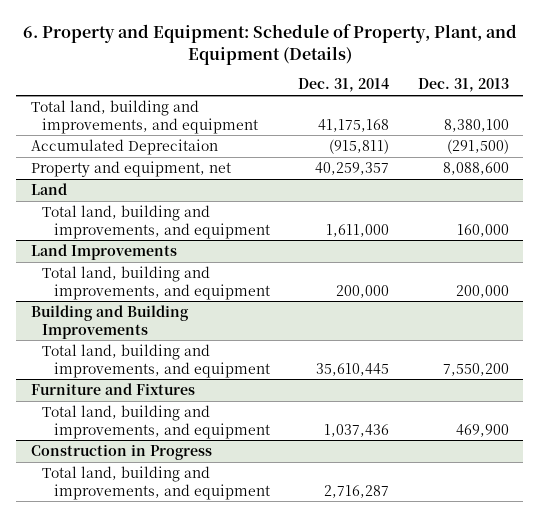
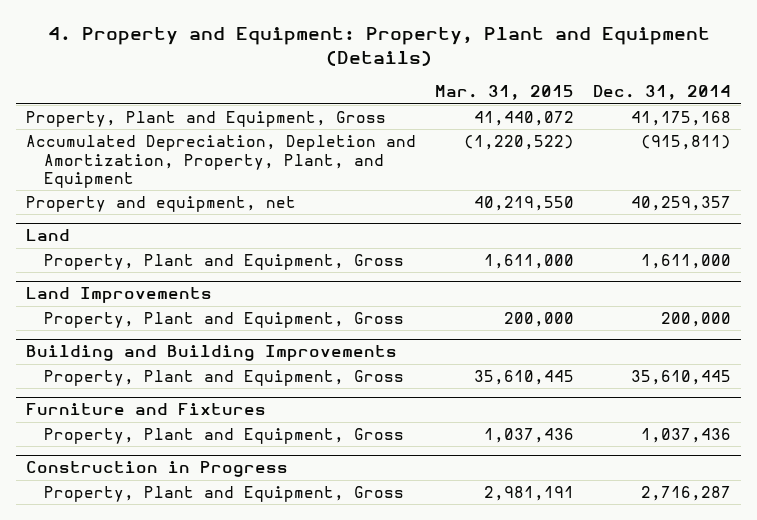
[22,24,517,65] 6. Property and Equipment: Schedule of Property, Plant, and Equipment (Details) -> [47,27,710,67] 4. Property and Equipment: Property, Plant and Equipment (Details)
[417,78,509,93] Dec. 31, 2013 -> none
none -> [435,85,575,101] Mar. 31, 2015
[30,99,259,134] Total land, building and improvements, and equipment -> [25,111,386,128] Property, Plant and Equipment, Gross
[30,138,218,155] Accumulated Deprecitaion -> [25,135,416,189] Accumulated Depreciation, Depletion and Amortization, Property, Plant, and Equipment
[42,204,270,239] Total land, building and improvements, and equipment -> [44,254,405,271] Property, Plant and Equipment, Gross
[42,265,270,300] Total land, building and improvements, and equipment -> [44,312,405,329] Property, Plant and Equipment, Gross
[42,343,270,378] Total land, building and improvements, and equipment -> [44,370,405,387] Property, Plant and Equipment, Gross
[42,404,270,439] Total land, building and improvements, and equipment -> [44,428,405,445] Property, Plant and Equipment, Gross
[42,465,270,500] Total land, building and improvements, and equipment -> [44,486,405,503] Property, Plant and Equipment, Gross

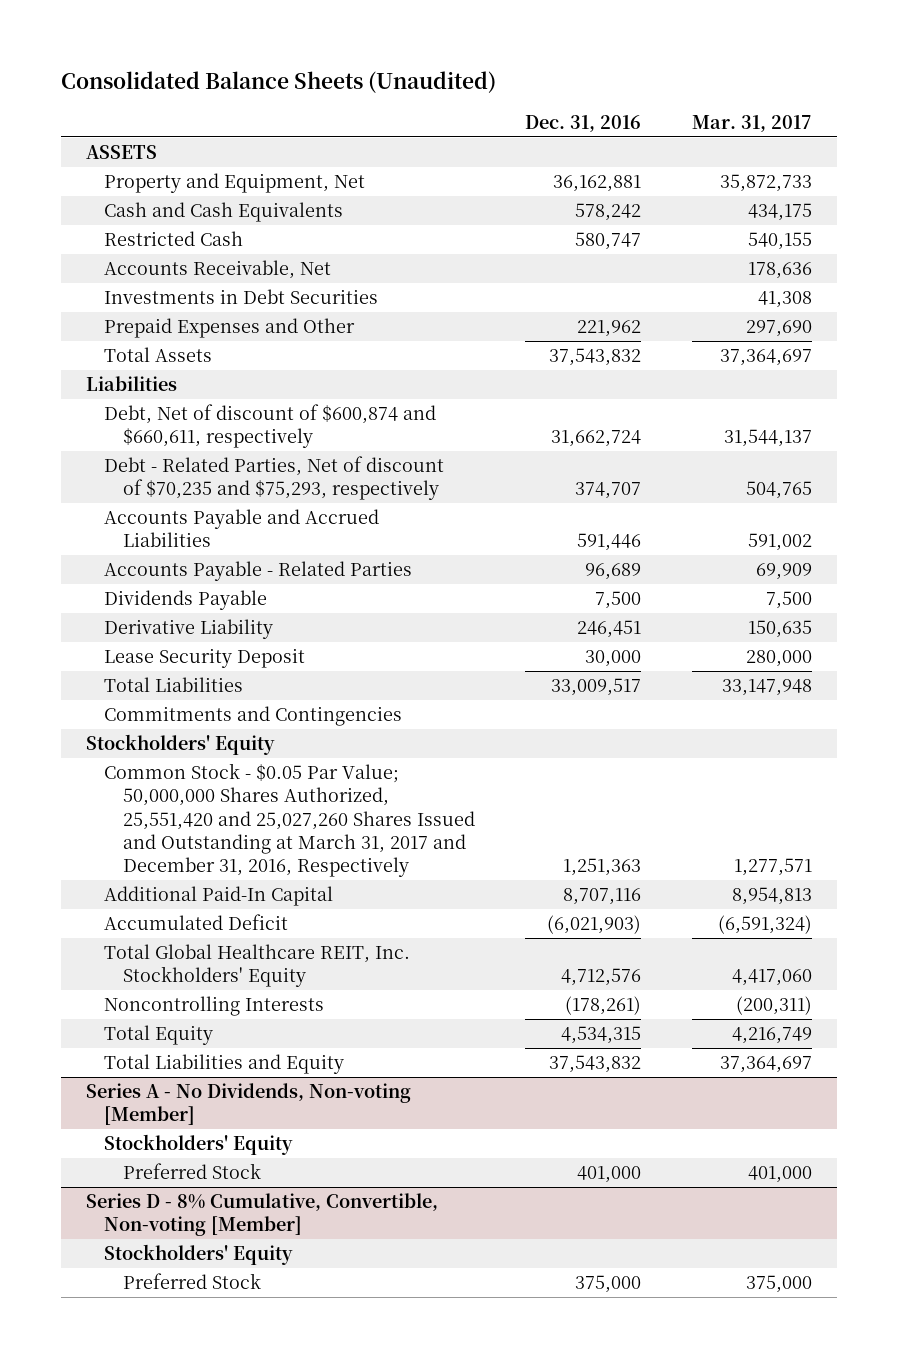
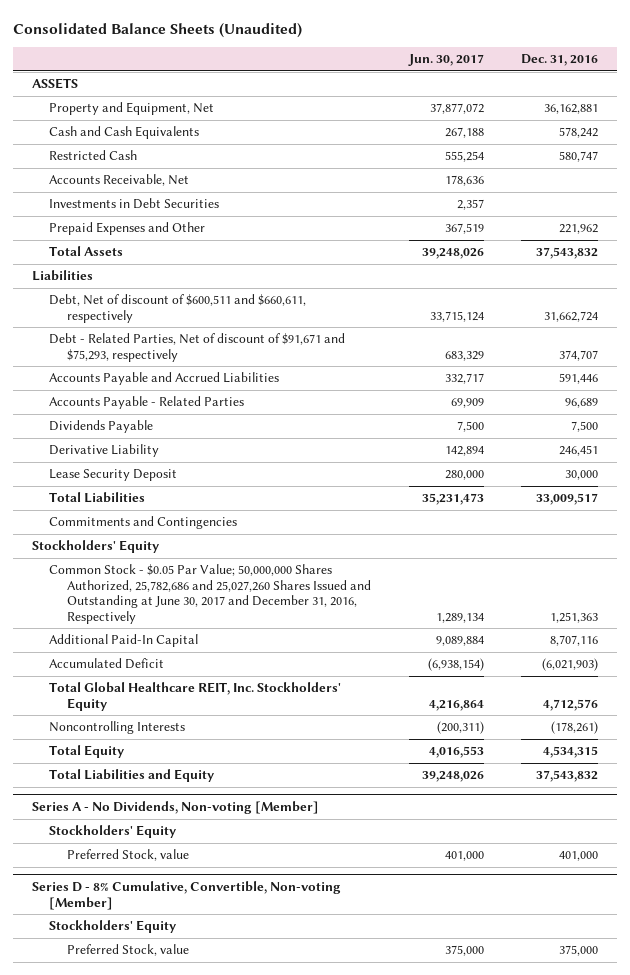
[691,114,812,132] Mar. 31, 2017 -> none
none -> [407,54,484,67] Jun. 30, 2017
[104,404,437,449] Debt, Net of discount of $600,874 and $660,611, respectively -> [49,294,307,323] Debt, Net of discount of $600,511 and $660,611, respectively
[104,456,445,501] Debt - Related Parties, Net of discount of $70,235 and $75,293, respectively -> [49,333,346,362] Debt - Related Parties, Net of discount of $91,671 and $75,293, respectively
[104,763,475,877] Common Stock - $0.05 Par Value; 50,000,000 Shares Authorized, 25,551,420 and 25,027,260 Shares Issued and Outstanding at March 31, 2017 and December 31, 2016, Respectively -> [49,564,372,624] Common Stock - $0.05 Par Value; 50,000,000 Shares Authorized, 25,782,686 and 25,027,260 Shares Issued and Outstanding at June 30, 2017 and December 31, 2016, Respectively
[122,1163,261,1180] Preferred Stock -> [67,849,190,862] Preferred Stock, value
[122,1273,261,1290] Preferred Stock -> [67,944,190,957] Preferred Stock, value

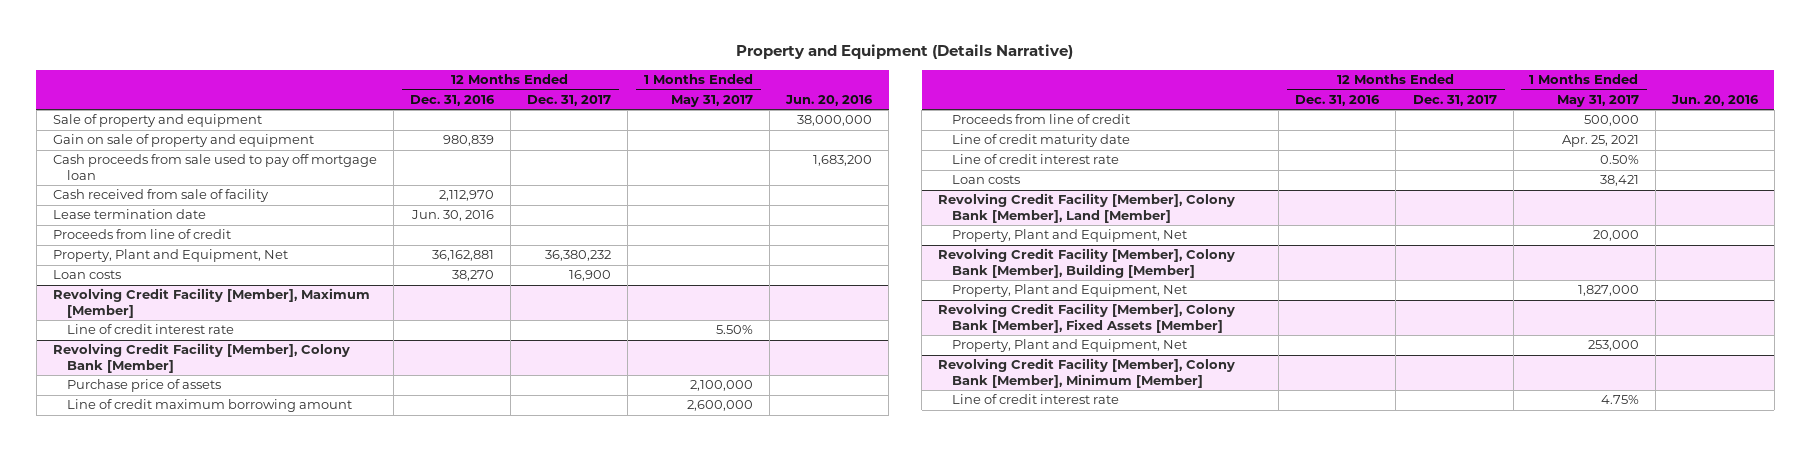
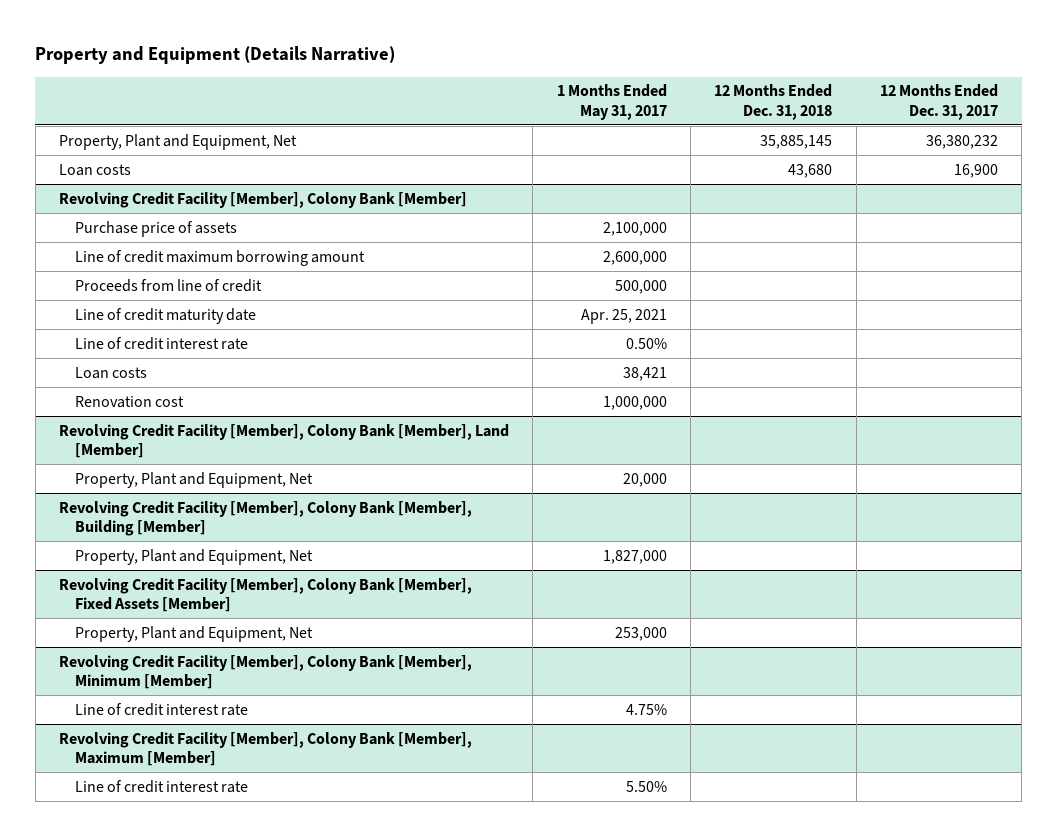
[409,94,495,106] Dec. 31, 2016 -> none
[785,94,874,106] Jun. 20, 2016 -> none
none -> [714,84,833,120] 12 Months Ended Dec. 31, 2018
[52,114,262,128] Sale of property and equipment -> none
[52,134,314,148] Gain on sale of property and equipment -> none
[52,154,377,181] Cash proceeds from sale used to pay off mortgage loan -> none
[52,189,269,203] Cash received from sale of facility -> none
[52,209,206,220] Lease termination date -> none
[52,229,231,240] Proceeds from line of credit -> none
[52,288,370,319] Revolving Credit Facility [Member], Maximum [Member] -> none
[66,324,234,335] Line of credit interest rate -> none
none -> [75,395,185,408] Renovation cost
none -> [59,731,473,767] Revolving Credit Facility [Member], Colony Bank [Member], Maximum [Member]
none -> [75,779,249,793] Line of credit interest rate

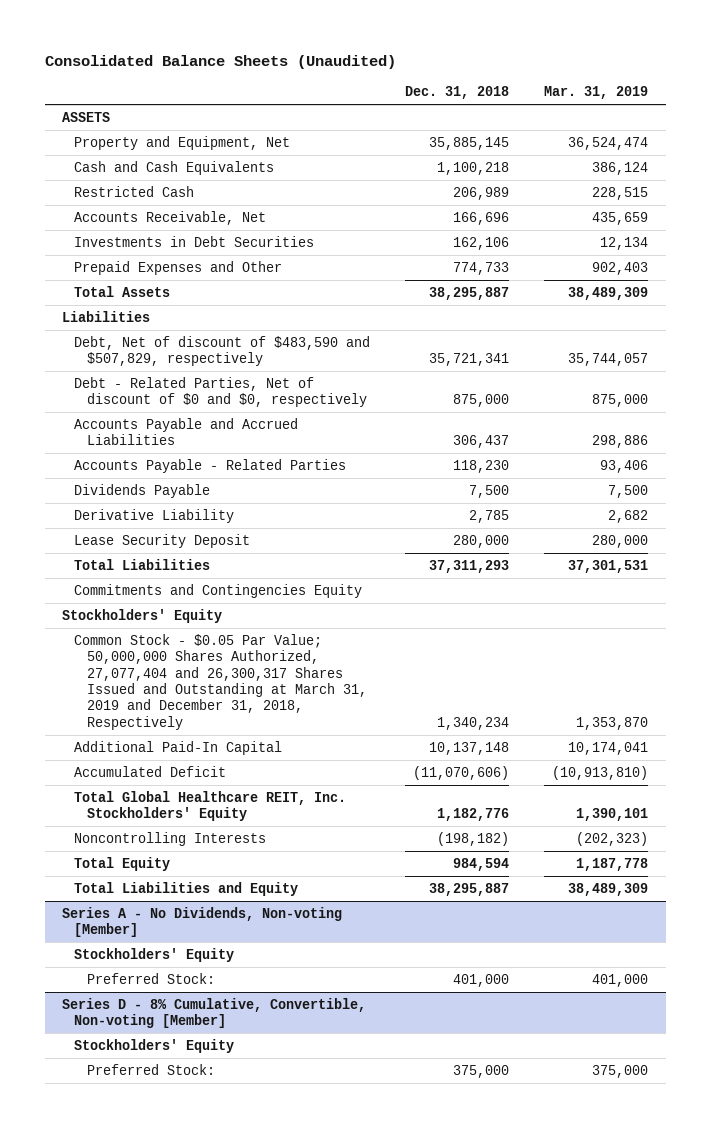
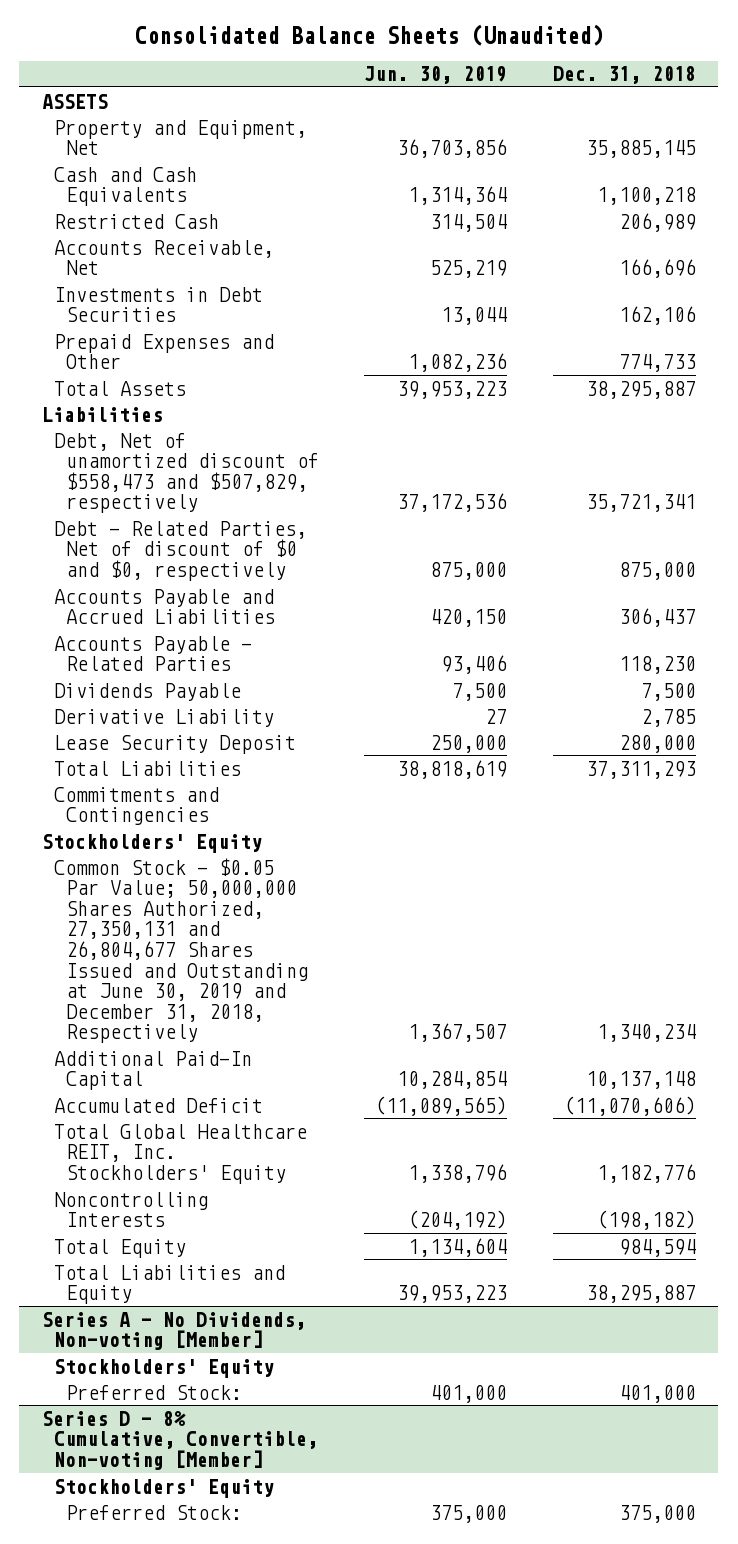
[544,86,649,100] Mar. 31, 2019 -> none
none -> [364,66,508,85] Jun. 30, 2019
[74,335,371,367] Debt, Net of discount of $483,590 and $507,829, respectively -> [53,432,319,514] Debt, Net of unamortized discount of $558,473 and $507,829, respectively
[74,583,363,598] Commitments and Contingencies Equity -> [53,786,219,826] Commitments and Contingencies
[74,633,367,730] Common Stock - $0.05 Par Value; 50,000,000 Shares Authorized, 27,077,404 and 26,300,317 Shares Issued and Outstanding at March 31, 2019 and December 31, 2018, Respectively -> [53,857,308,1044] Common Stock - $0.05 Par Value; 50,000,000 Shares Authorized, 27,350,131 and 26,804,677 Shares Issued and Outstanding at June 30, 2019 and December 31, 2018, Respectively

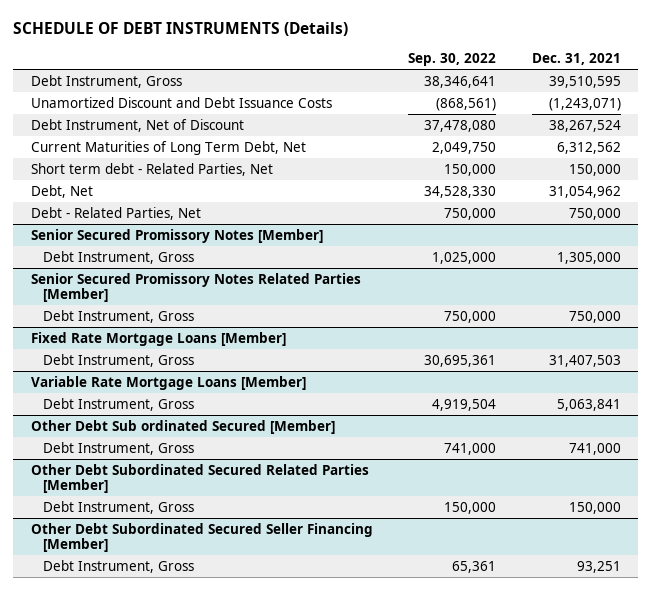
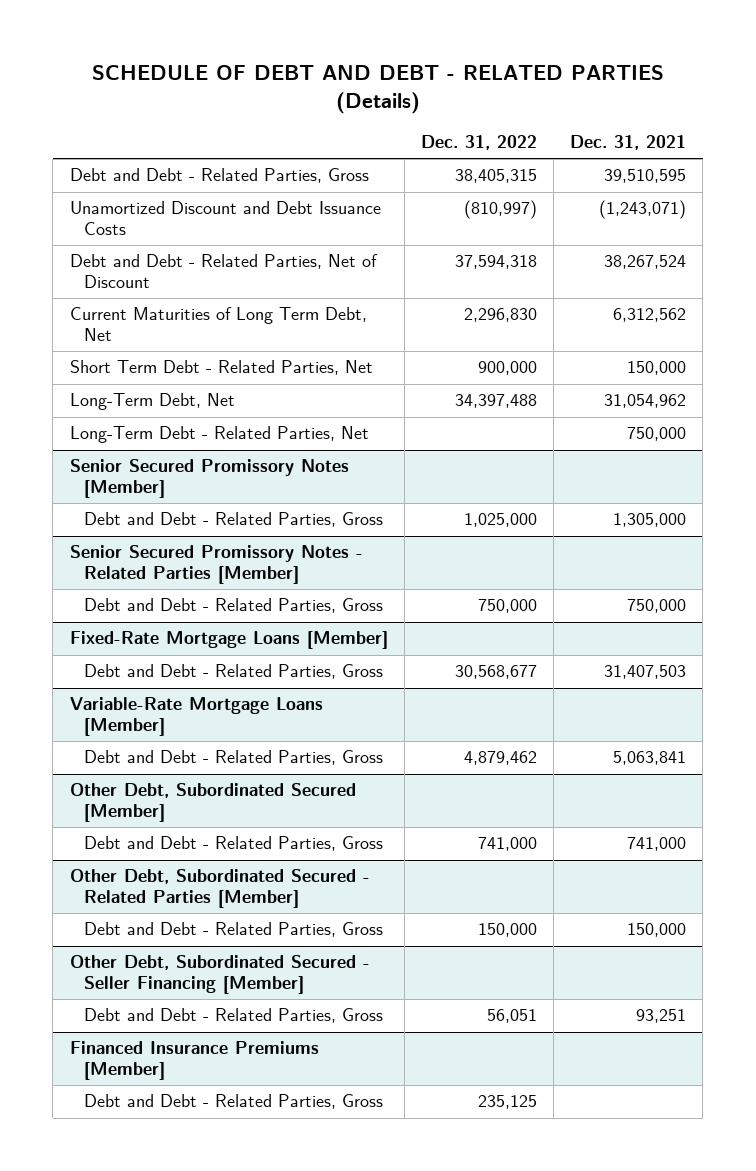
[13,22,349,37] SCHEDULE OF DEBT INSTRUMENTS (Details) -> [91,65,664,115] SCHEDULE OF DEBT AND DEBT - RELATED PARTIES (Details)
[408,53,497,67] Sep. 30, 2022 -> none
none -> [420,135,537,151] Dec. 31, 2022
[31,74,183,88] Debt Instrument, Gross -> [69,168,369,184] Debt and Debt - Related Parties, Gross
[31,118,245,132] Debt Instrument, Net of Discount -> [69,254,378,289] Debt and Debt - Related Parties, Net of Discount
[31,162,274,176] Short term debt - Related Parties, Net -> [69,360,373,376] Short Term Debt - Related Parties, Net
[31,184,94,198] Debt, Net -> [69,393,235,411] Long-Term Debt, Net
[31,206,202,220] Debt - Related Parties, Net -> [69,426,369,444] Long-Term Debt - Related Parties, Net
[43,250,195,264] Debt Instrument, Gross -> [84,512,384,528] Debt and Debt - Related Parties, Gross
[31,272,362,303] Senior Secured Promissory Notes Related Parties [Member] -> [69,545,363,585] Senior Secured Promissory Notes - Related Parties [Member]
[43,309,195,323] Debt Instrument, Gross -> [84,598,384,614] Debt and Debt - Related Parties, Gross
[31,331,287,346] Fixed Rate Mortgage Loans [Member] -> [69,631,388,650] Fixed-Rate Mortgage Loans [Member]
[43,353,195,367] Debt Instrument, Gross -> [84,664,384,680] Debt and Debt - Related Parties, Gross
[31,375,307,390] Variable Rate Mortgage Loans [Member] -> [69,697,323,737] Variable-Rate Mortgage Loans [Member]
[43,397,195,411] Debt Instrument, Gross -> [84,750,384,766] Debt and Debt - Related Parties, Gross
[31,419,336,434] Other Debt Sub ordinated Secured [Member] -> [69,783,356,823] Other Debt, Subordinated Secured [Member]
[43,441,195,455] Debt Instrument, Gross -> [84,836,384,852] Debt and Debt - Related Parties, Gross
[31,463,370,494] Other Debt Subordinated Secured Related Parties [Member] -> [69,869,370,909] Other Debt, Subordinated Secured - Related Parties [Member]
[43,500,195,514] Debt Instrument, Gross -> [84,922,384,938] Debt and Debt - Related Parties, Gross
[31,522,374,553] Other Debt Subordinated Secured Seller Financing [Member] -> [69,955,370,995] Other Debt, Subordinated Secured - Seller Financing [Member]
[43,559,195,573] Debt Instrument, Gross -> [84,1008,384,1024] Debt and Debt - Related Parties, Gross
none -> [69,1041,319,1081] Financed Insurance Premiums [Member]
none -> [84,1094,384,1110] Debt and Debt - Related Parties, Gross

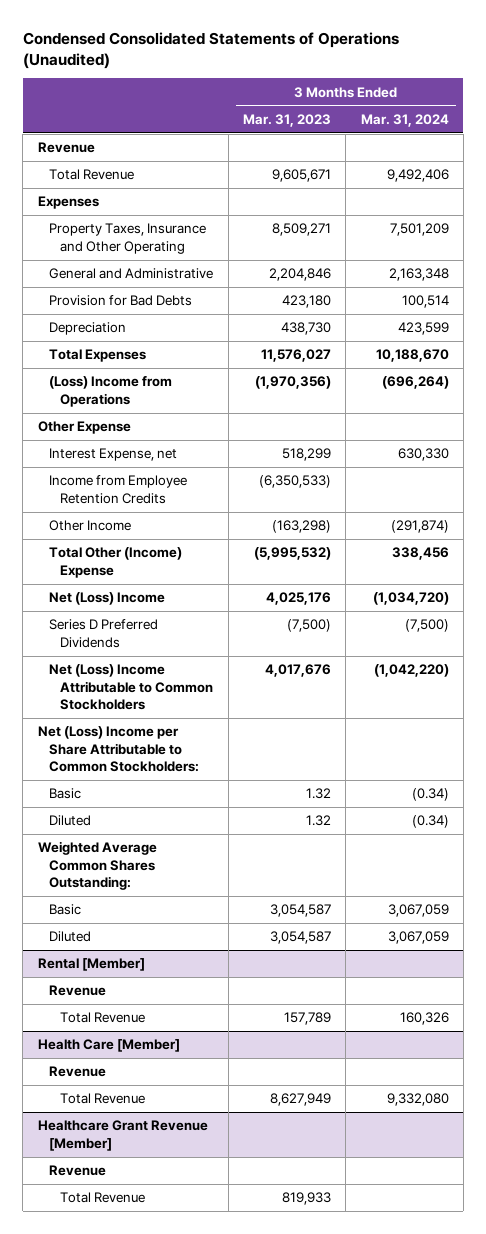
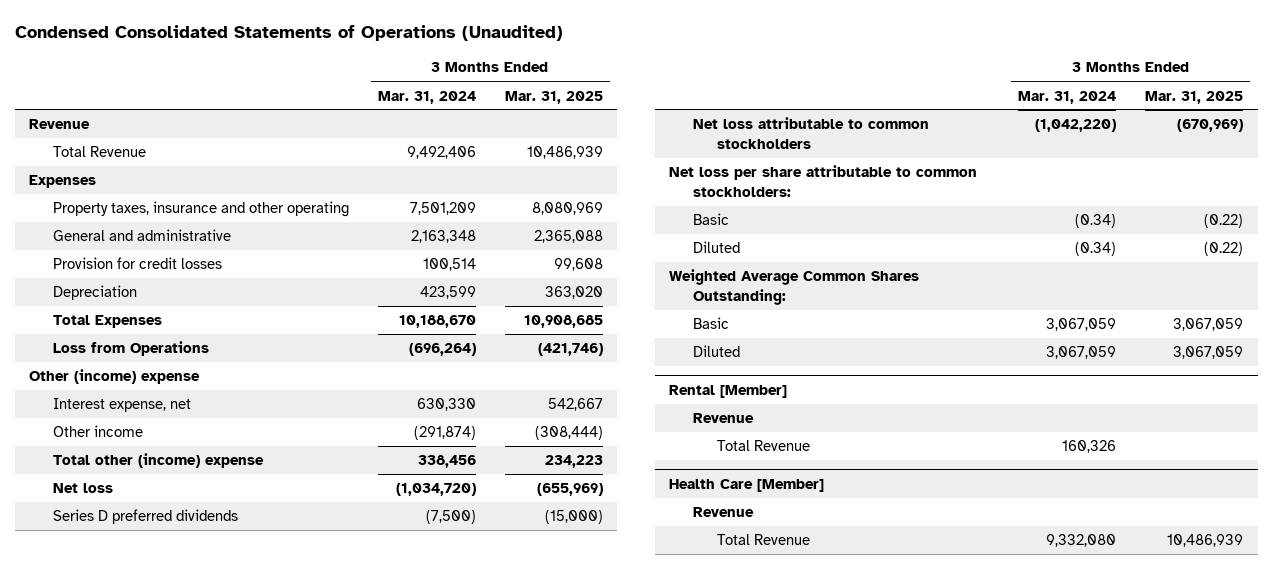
[243,113,332,127] Mar. 31, 2023 -> none
none -> [504,90,603,104] Mar. 31, 2025
[48,223,206,254] Property Taxes, Insurance and Other Operating -> [53,201,350,218] Property taxes, insurance and other operating
[48,268,213,280] General and Administrative -> [53,229,232,242] General and administrative
[48,295,192,307] Provision for Bad Debts -> [53,257,223,270] Provision for credit losses
[48,475,187,504] Income from Employee Retention Credits -> none
[48,376,172,407] (Loss) Income from Operations -> [53,341,210,357] Loss from Operations
[37,421,131,435] Other Expense -> [28,369,200,385] Other (income) expense
[48,448,177,462] Interest Expense, net -> [53,398,192,413] Interest expense, net
[48,520,131,532] Other Income -> [53,425,144,438] Other income
[48,547,182,578] Total Other (Income) Expense -> [53,453,265,469] Total other (income) expense
[48,592,165,606] Net (Loss) Income -> [53,483,114,494] Net loss
[48,619,158,648] Series D Preferred Dividends -> [53,509,239,525] Series D preferred dividends
[48,664,214,711] Net (Loss) Income Attributable to Common Stockholders -> [693,117,930,149] Net loss attributable to common stockholders
[37,726,199,773] Net (Loss) Income per Share Attributable to Common Stockholders: -> [669,165,978,197] Net loss per share attributable to common stockholders:
[37,1120,208,1151] Healthcare Grant Revenue [Member] -> none
[48,1165,106,1177] Revenue -> none
[60,1192,146,1204] Total Revenue -> none

